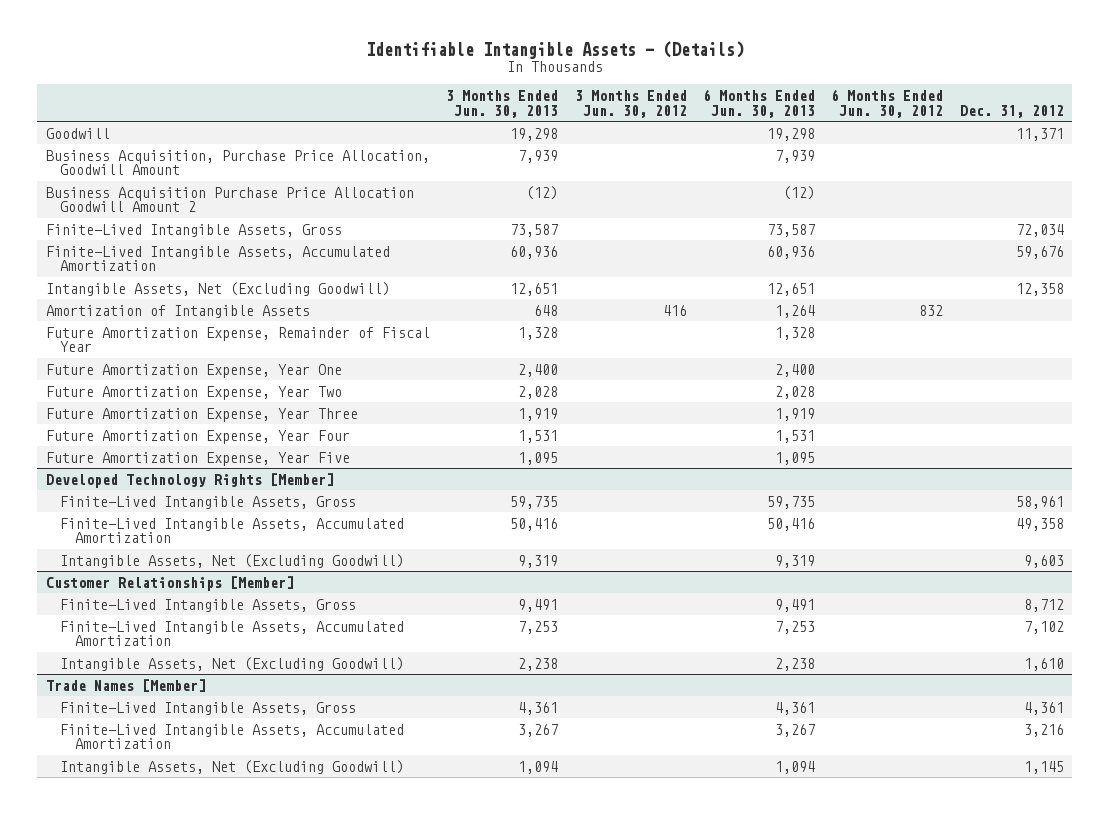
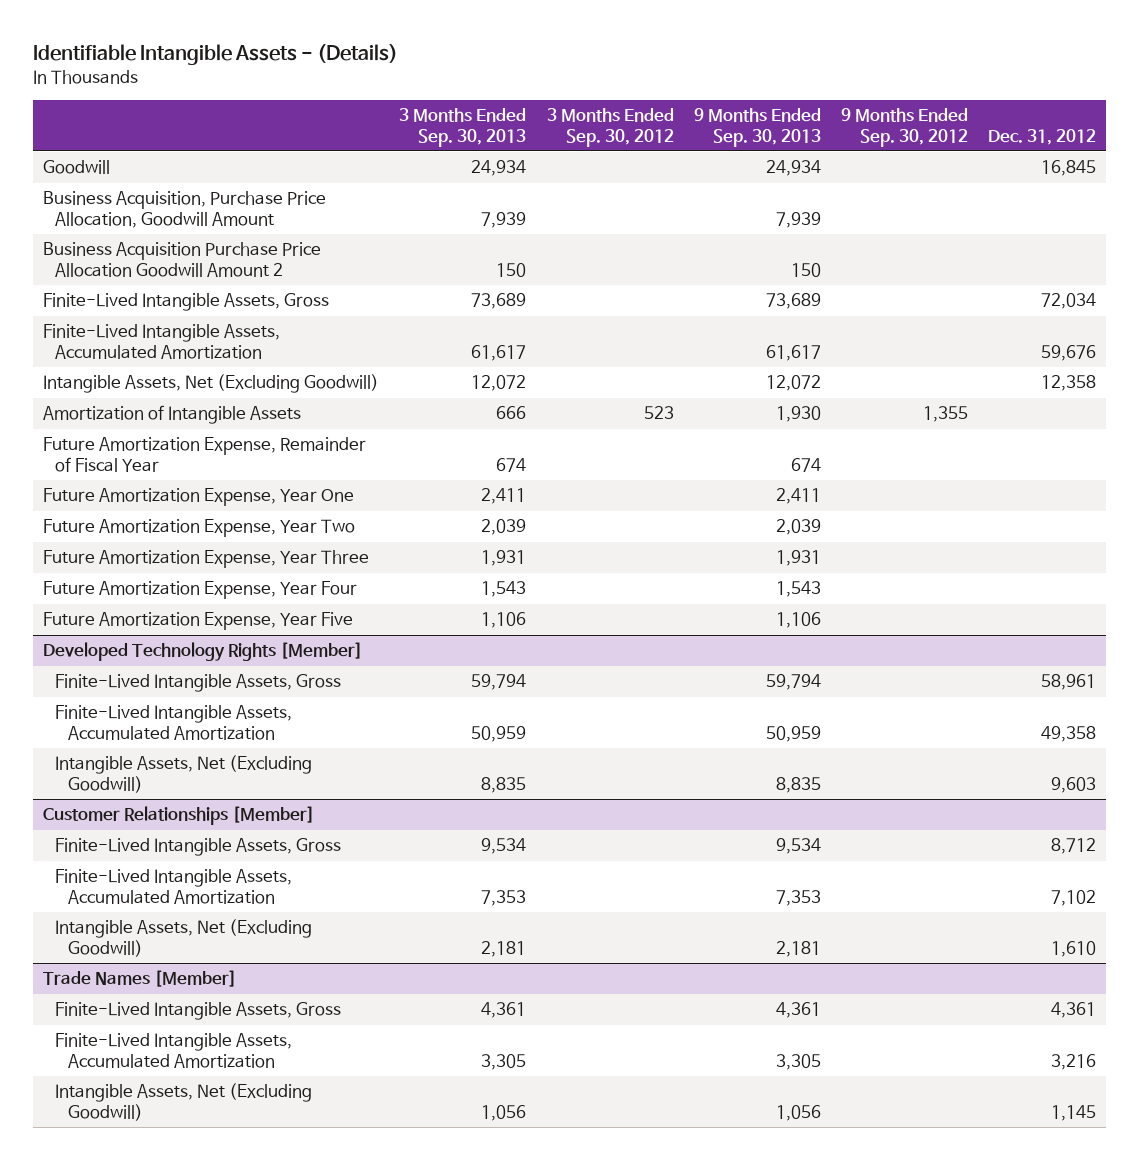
[446,89,559,118] 3 Months Ended Jun. 30, 2013 -> none
[574,89,687,118] 3 Months Ended Jun. 30, 2012 -> none
[703,88,816,118] 6 Months Ended Jun. 30, 2013 -> none
[831,88,944,118] 6 Months Ended Jun. 30, 2012 -> none
none -> [399,108,527,147] 3 Months Ended Sep. 30, 2013
none -> [546,108,674,147] 3 Months Ended Sep. 30, 2012
none -> [693,108,821,147] 9 Months Ended Sep. 30, 2013
none -> [840,108,968,147] 9 Months Ended Sep. 30, 2012
[1015,127,1064,141] 11,371 -> [1041,160,1097,177] 16,845

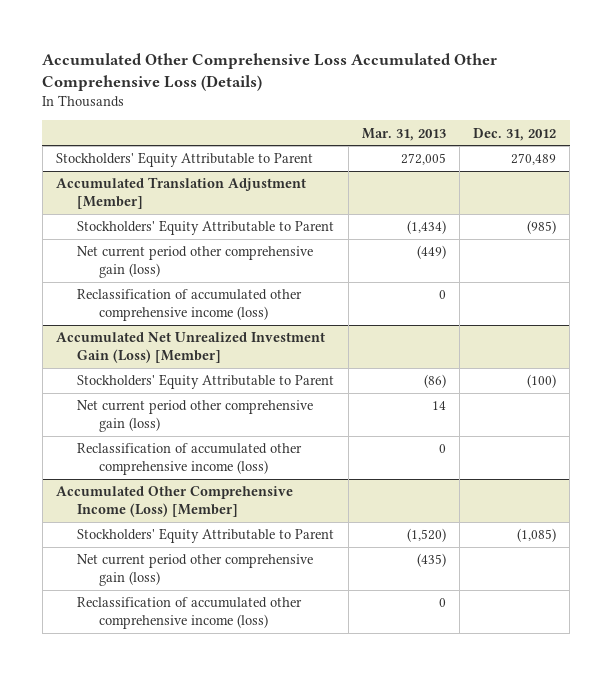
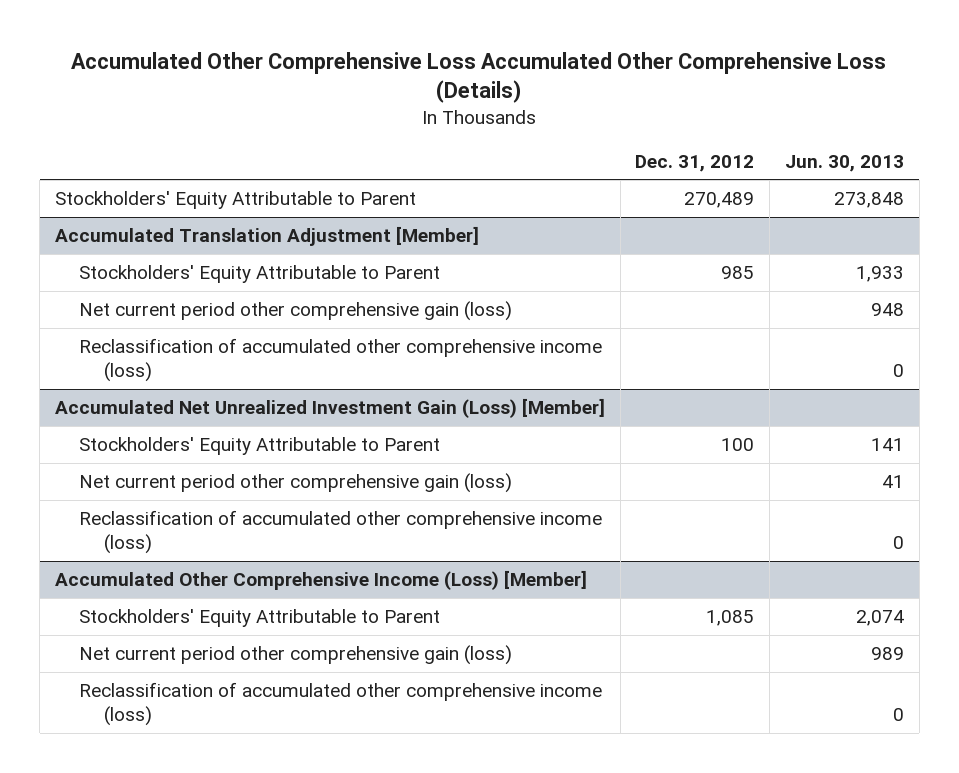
[361,127,446,141] Mar. 31, 2013 -> none
none -> [784,154,904,172] Jun. 30, 2013
[527,220,557,235] (985) -> [721,266,755,280] 985
[527,374,557,389] (100) -> [721,438,755,452] 100
[517,528,557,543] (1,085) -> [706,610,755,627] 1,085

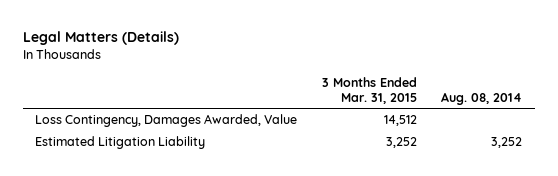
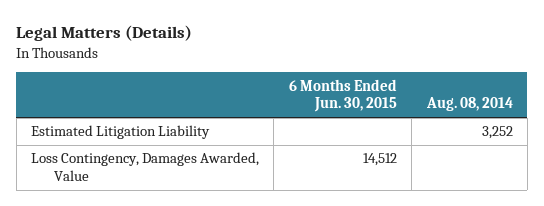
[321,76,417,104] 3 Months Ended Mar. 31, 2015 -> none
none -> [288,78,397,113] 6 Months Ended Jun. 30, 2015
[35,114,298,128] Loss Contingency, Damages Awarded, Value -> [30,152,259,182] Loss Contingency, Damages Awarded, Value

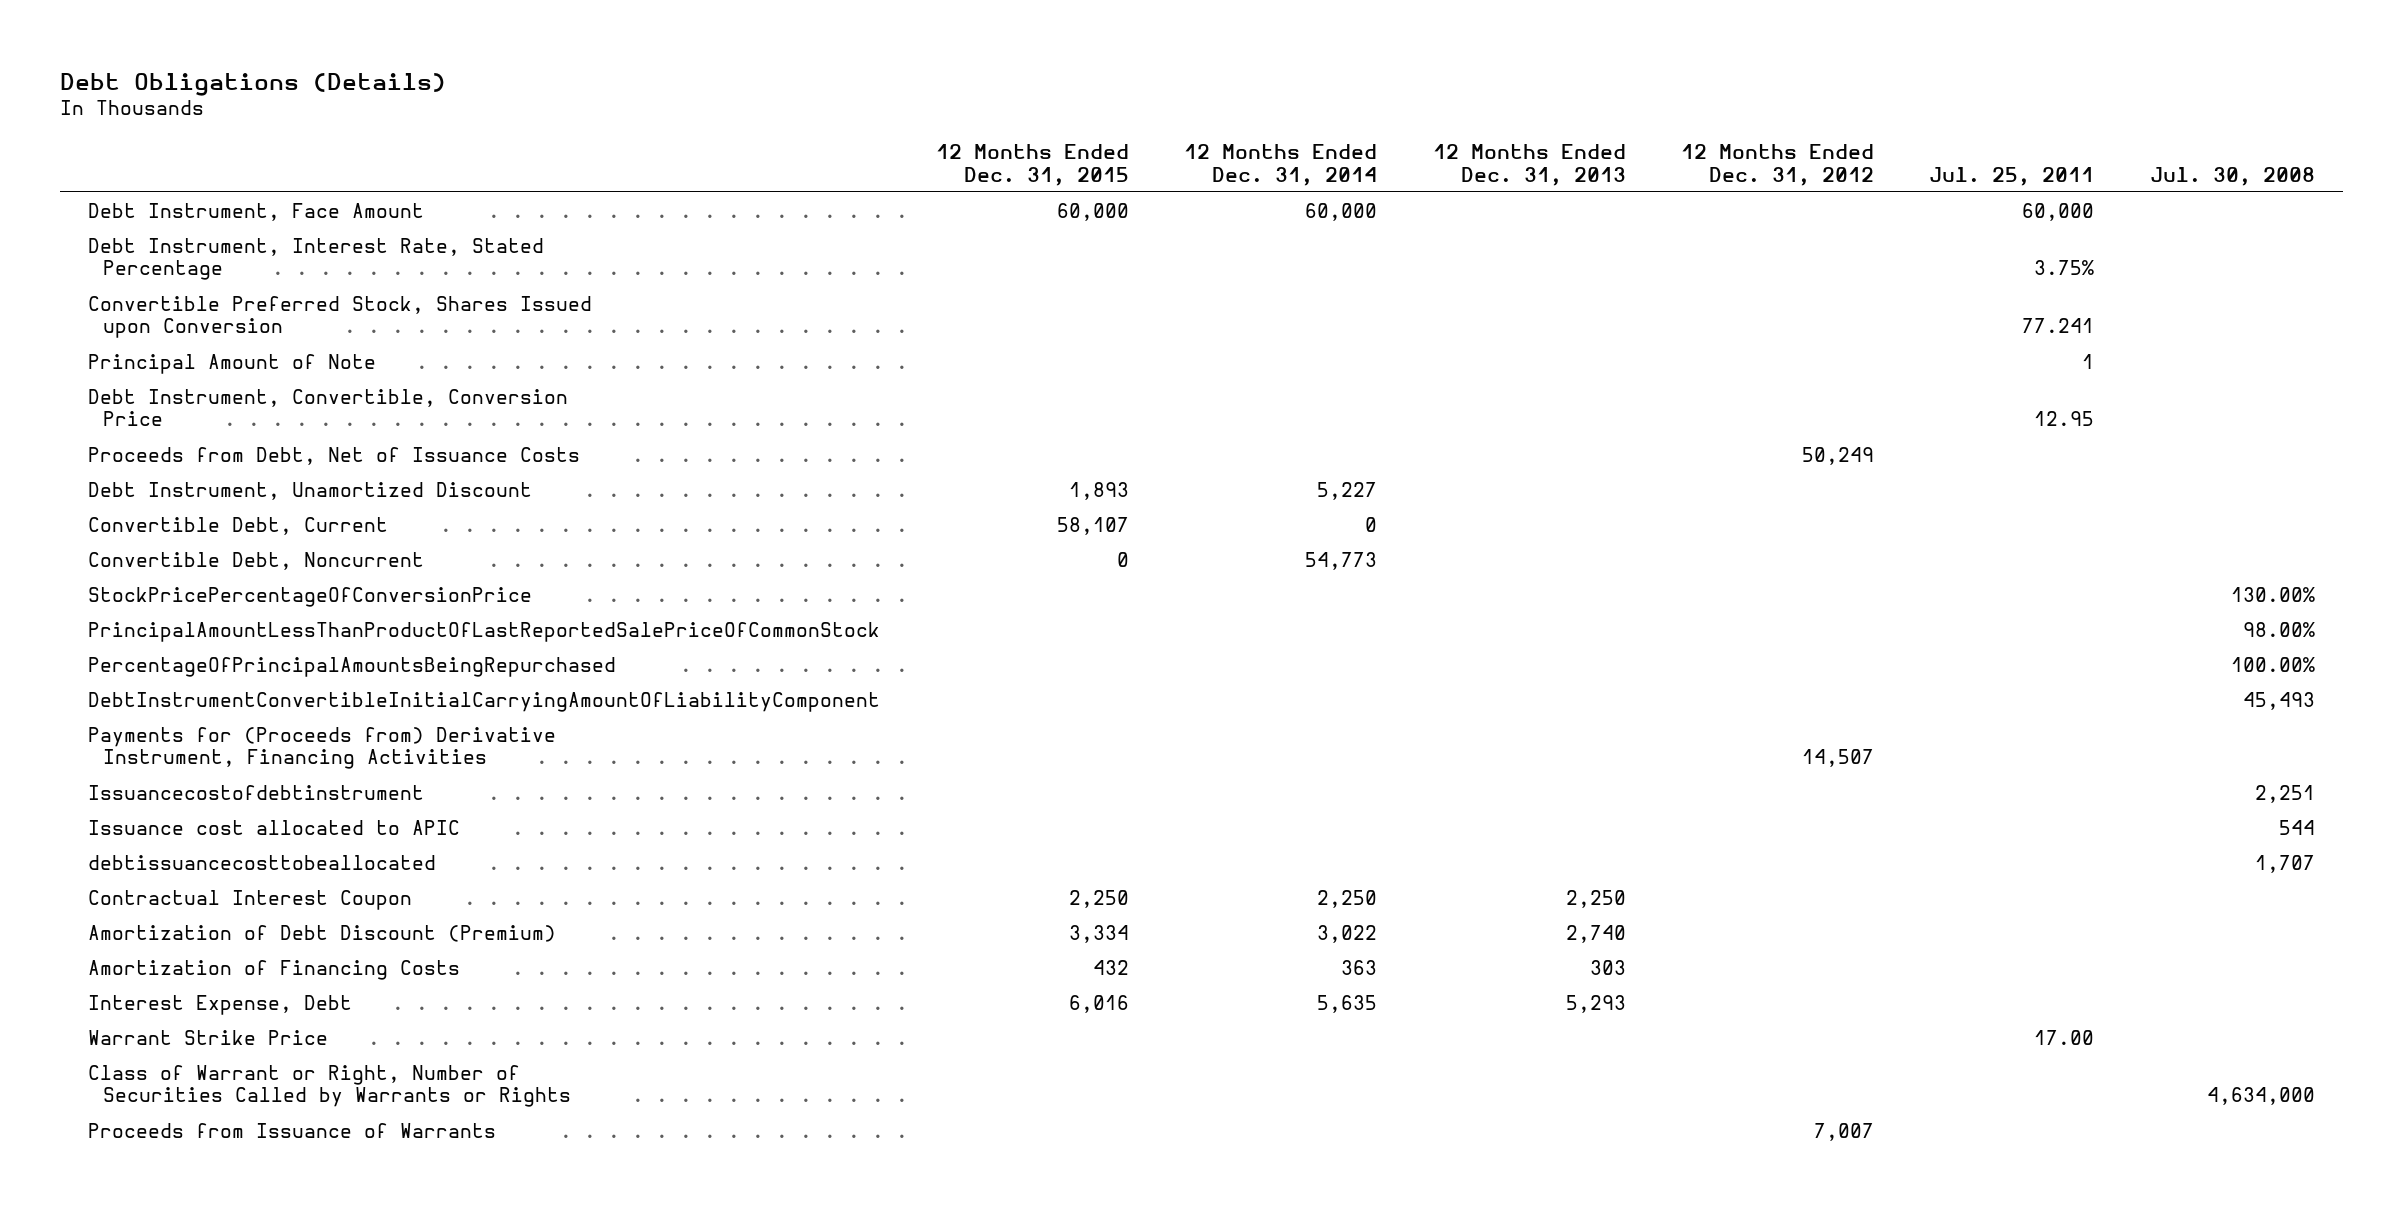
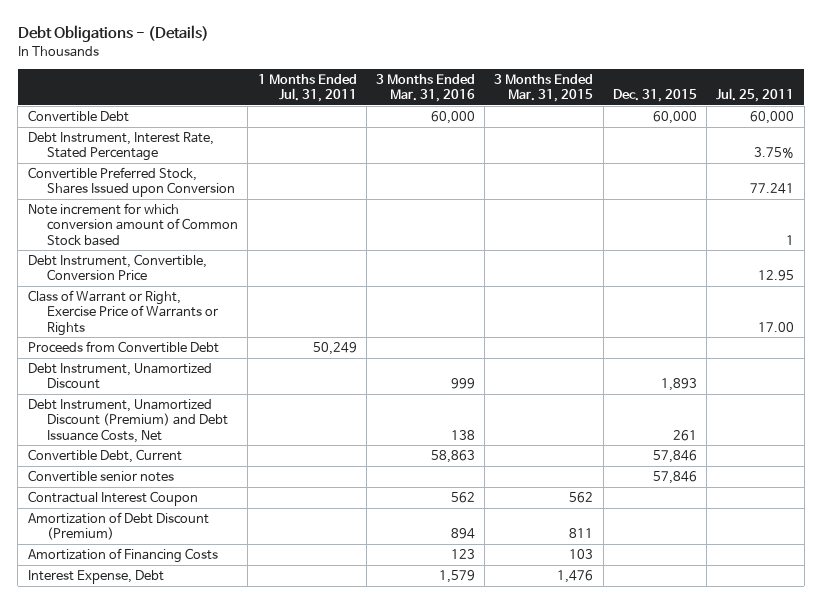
[60,72,447,96] Debt Obligations (Details) -> [17,25,209,43] Debt Obligations - (Details)
[935,143,1129,186] 12 Months Ended Dec. 31, 2015 -> none
[1184,143,1378,186] 12 Months Ended Dec. 31, 2014 -> none
[1432,143,1626,186] 12 Months Ended Dec. 31, 2013 -> none
[1680,143,1874,186] 12 Months Ended Dec. 31, 2012 -> none
[2149,166,2315,186] Jul. 30, 2008 -> none
none -> [257,73,357,102] 1 Months Ended Jul. 31, 2011
none -> [376,73,476,102] 3 Months Ended Mar. 31, 2016
none -> [494,73,594,102] 3 Months Ended Mar. 31, 2015
none -> [612,88,697,102] Dec. 31, 2015
[88,202,425,221] Debt Instrument, Face Amount -> [27,110,129,123] Convertible Debt
[88,353,377,374] Principal Amount of Note -> [27,203,239,246] Note increment for which conversion amount of Common Stock based
[88,446,581,465] Proceeds from Debt, Net of Issuance Costs -> none
none -> [27,290,219,336] Class of Warrant or Right, Exercise Price of Warrants or Rights
none -> [27,341,219,354] Proceeds from Convertible Debt
none -> [27,399,229,443] Debt Instrument, Unamortized Discount (Premium) and Debt Issuance Costs, Net
[88,586,533,607] StockPricePercentageOfConversionPrice -> none
[88,621,881,642] PrincipalAmountLessThanProductOfLastReportedSalePriceOfCommonStock -> none
[88,656,617,677] PercentageOfPrincipalAmountsBeingRepurchased -> none
[88,691,881,712] DebtInstrumentConvertibleInitialCarryingAmountOfLiabilityComponent -> none
[88,726,557,770] Payments for (Proceeds from) Derivative Instrument, Financing Activities -> none
[88,784,425,800] Issuancecostofdebtinstrument -> none
[88,819,461,835] Issuance cost allocated to APIC -> none
[88,854,437,870] debtissuancecosttobeallocated -> none
[88,551,425,570] Convertible Debt, Noncurrent -> [27,470,174,483] Convertible senior notes
[88,1029,329,1045] Warrant Strike Price -> none
[88,1064,571,1108] Class of Warrant or Right, Number of Securities Called by Warrants or Rights -> none
[88,1122,497,1138] Proceeds from Issuance of Warrants -> none

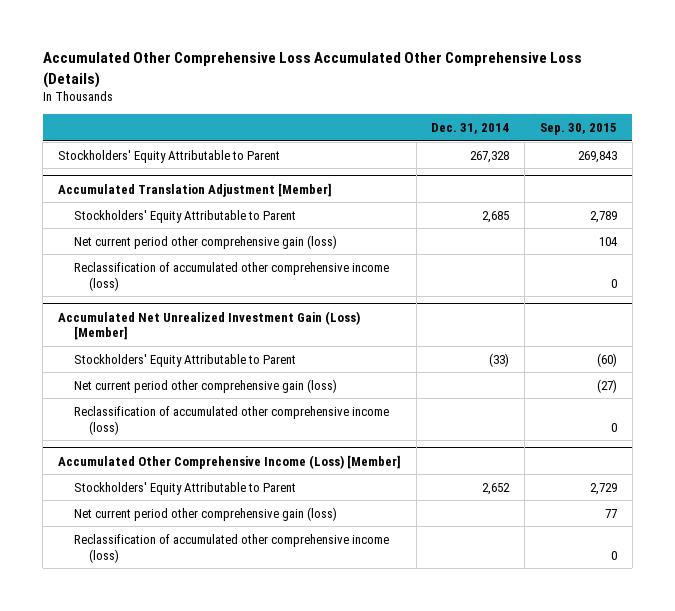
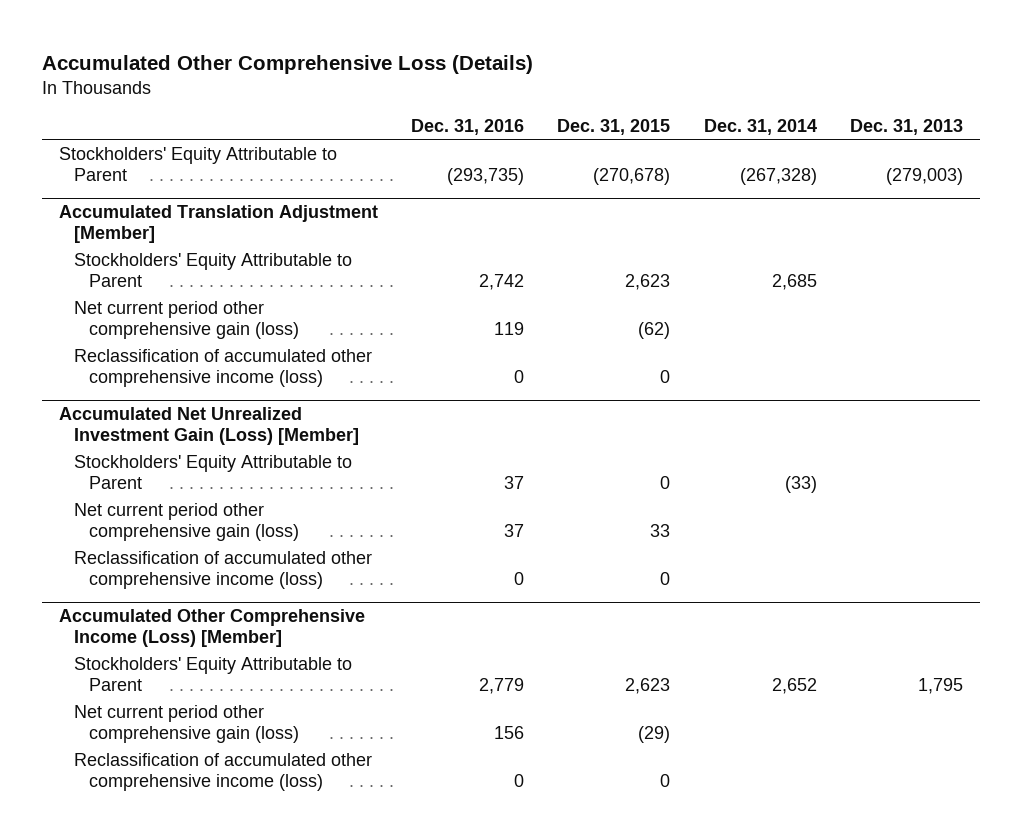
[42,52,582,88] Accumulated Other Comprehensive Loss Accumulated Other Comprehensive Loss (Details) -> [41,54,533,74] Accumulated Other Comprehensive Loss (Details)
[539,123,617,136] Sep. 30, 2015 -> none
none -> [410,118,524,135] Dec. 31, 2016
none -> [557,118,671,135] Dec. 31, 2015
none -> [849,118,963,135] Dec. 31, 2013
[470,150,510,163] 267,328 -> [739,167,817,185] (267,328)

